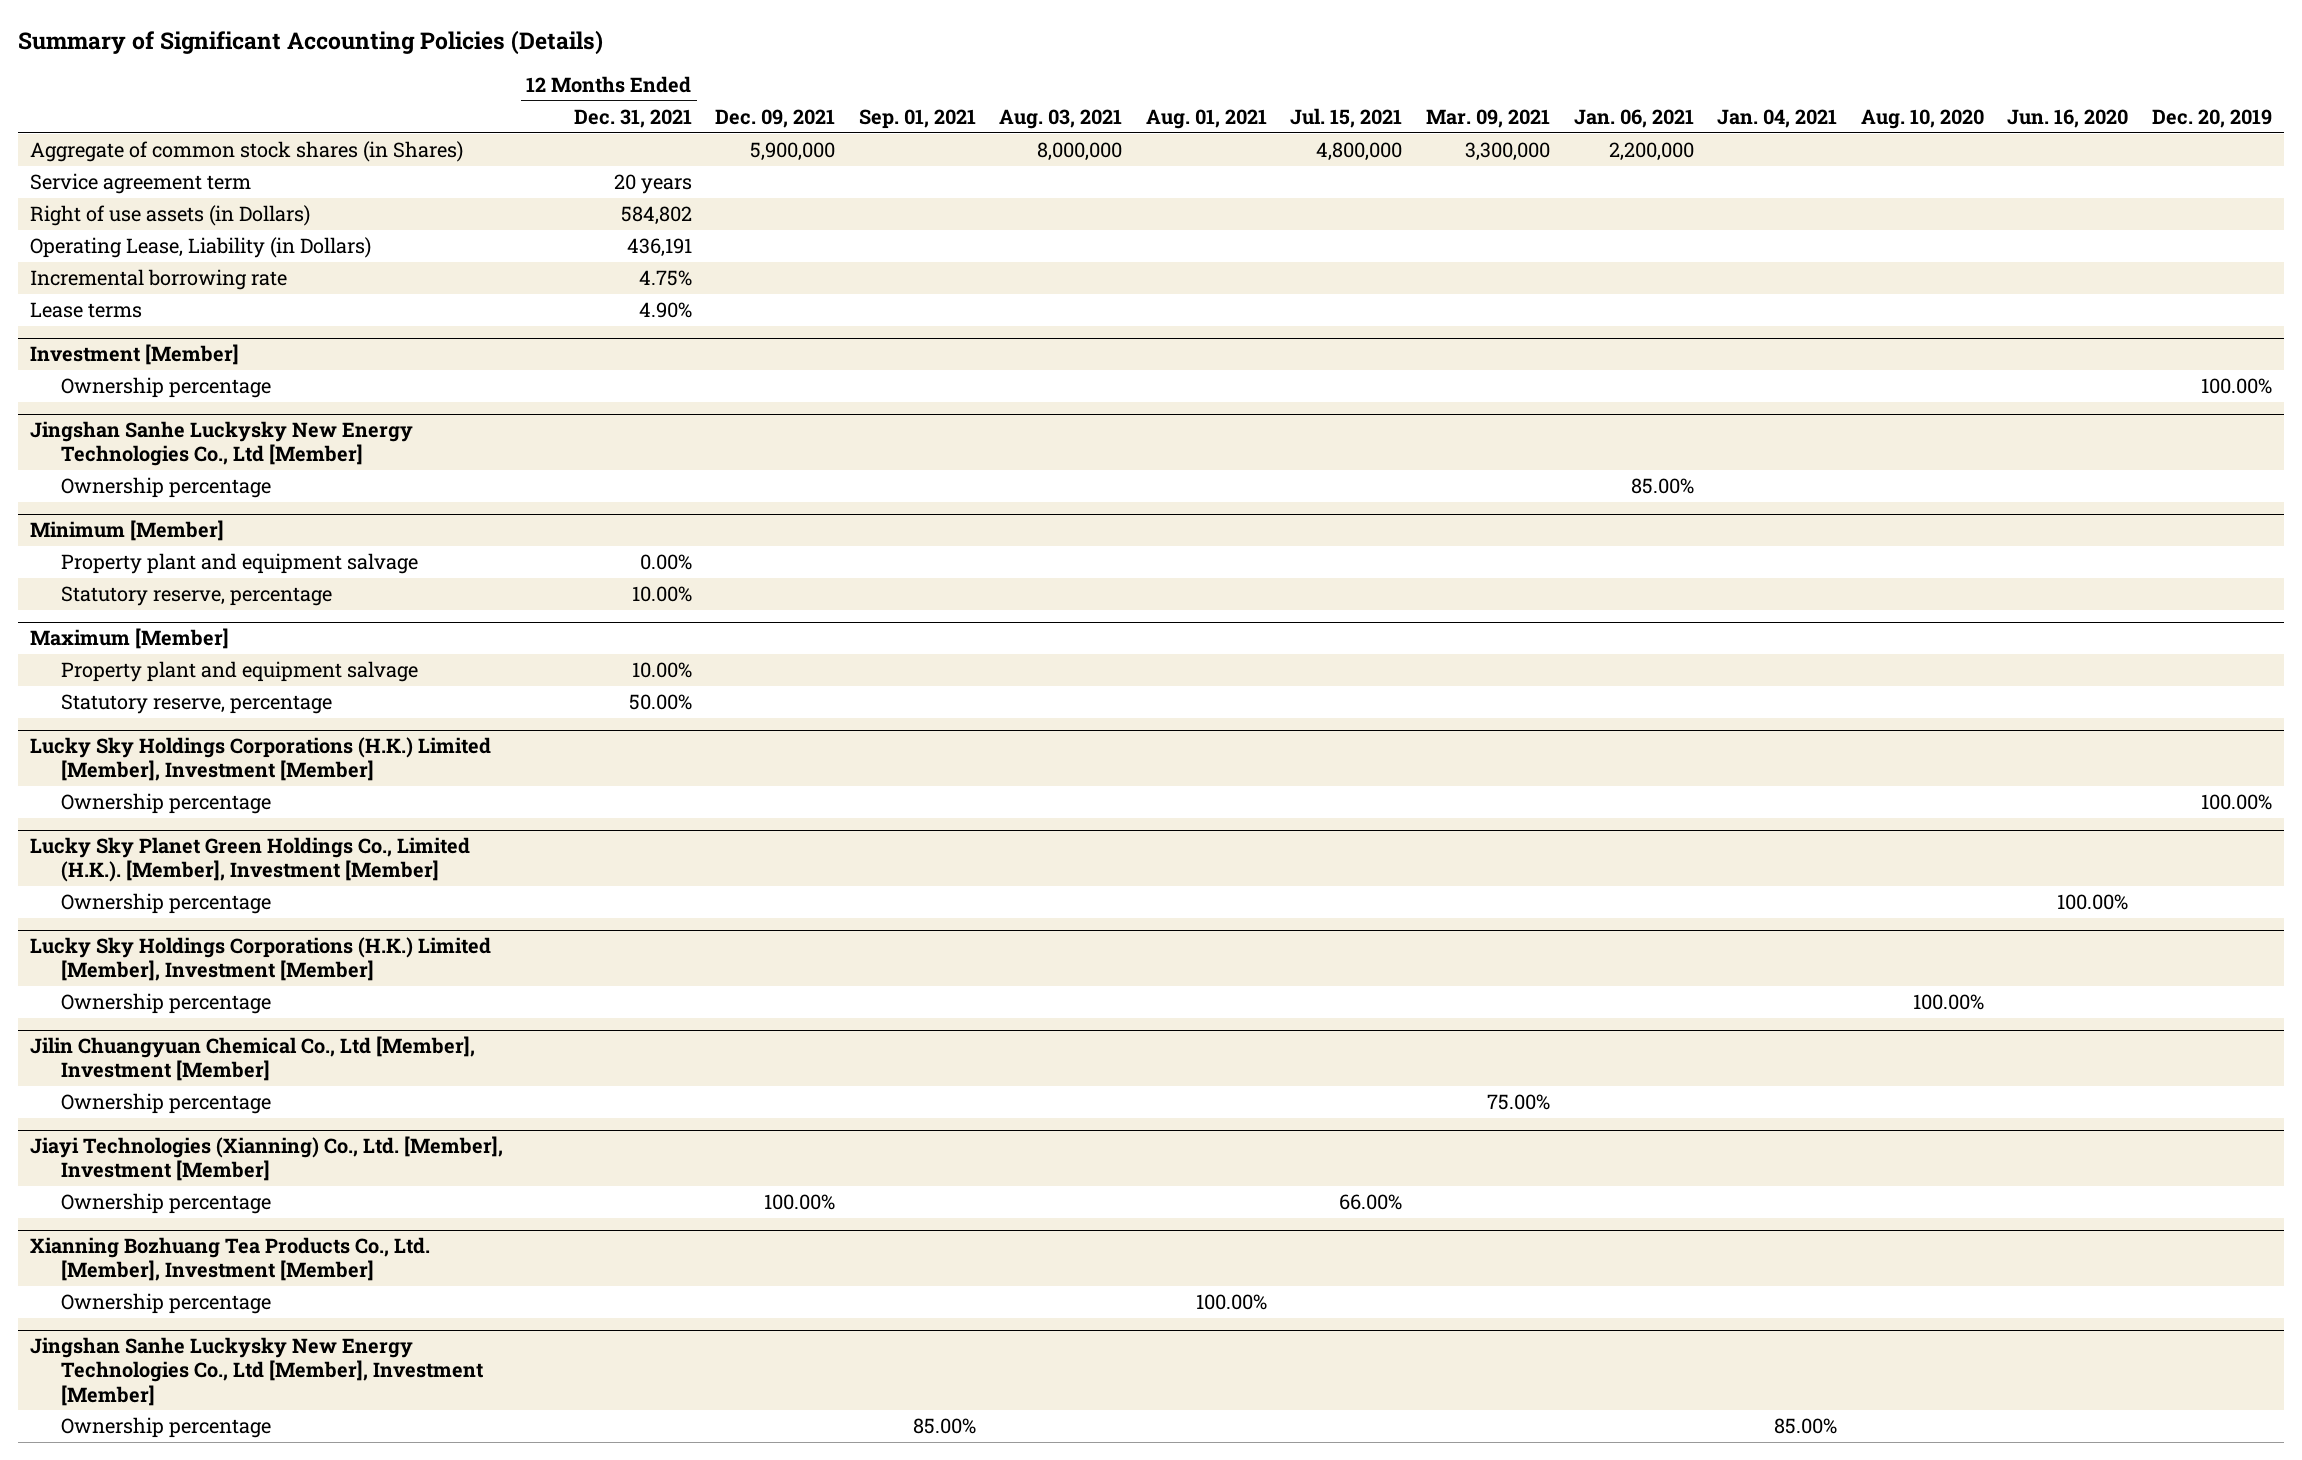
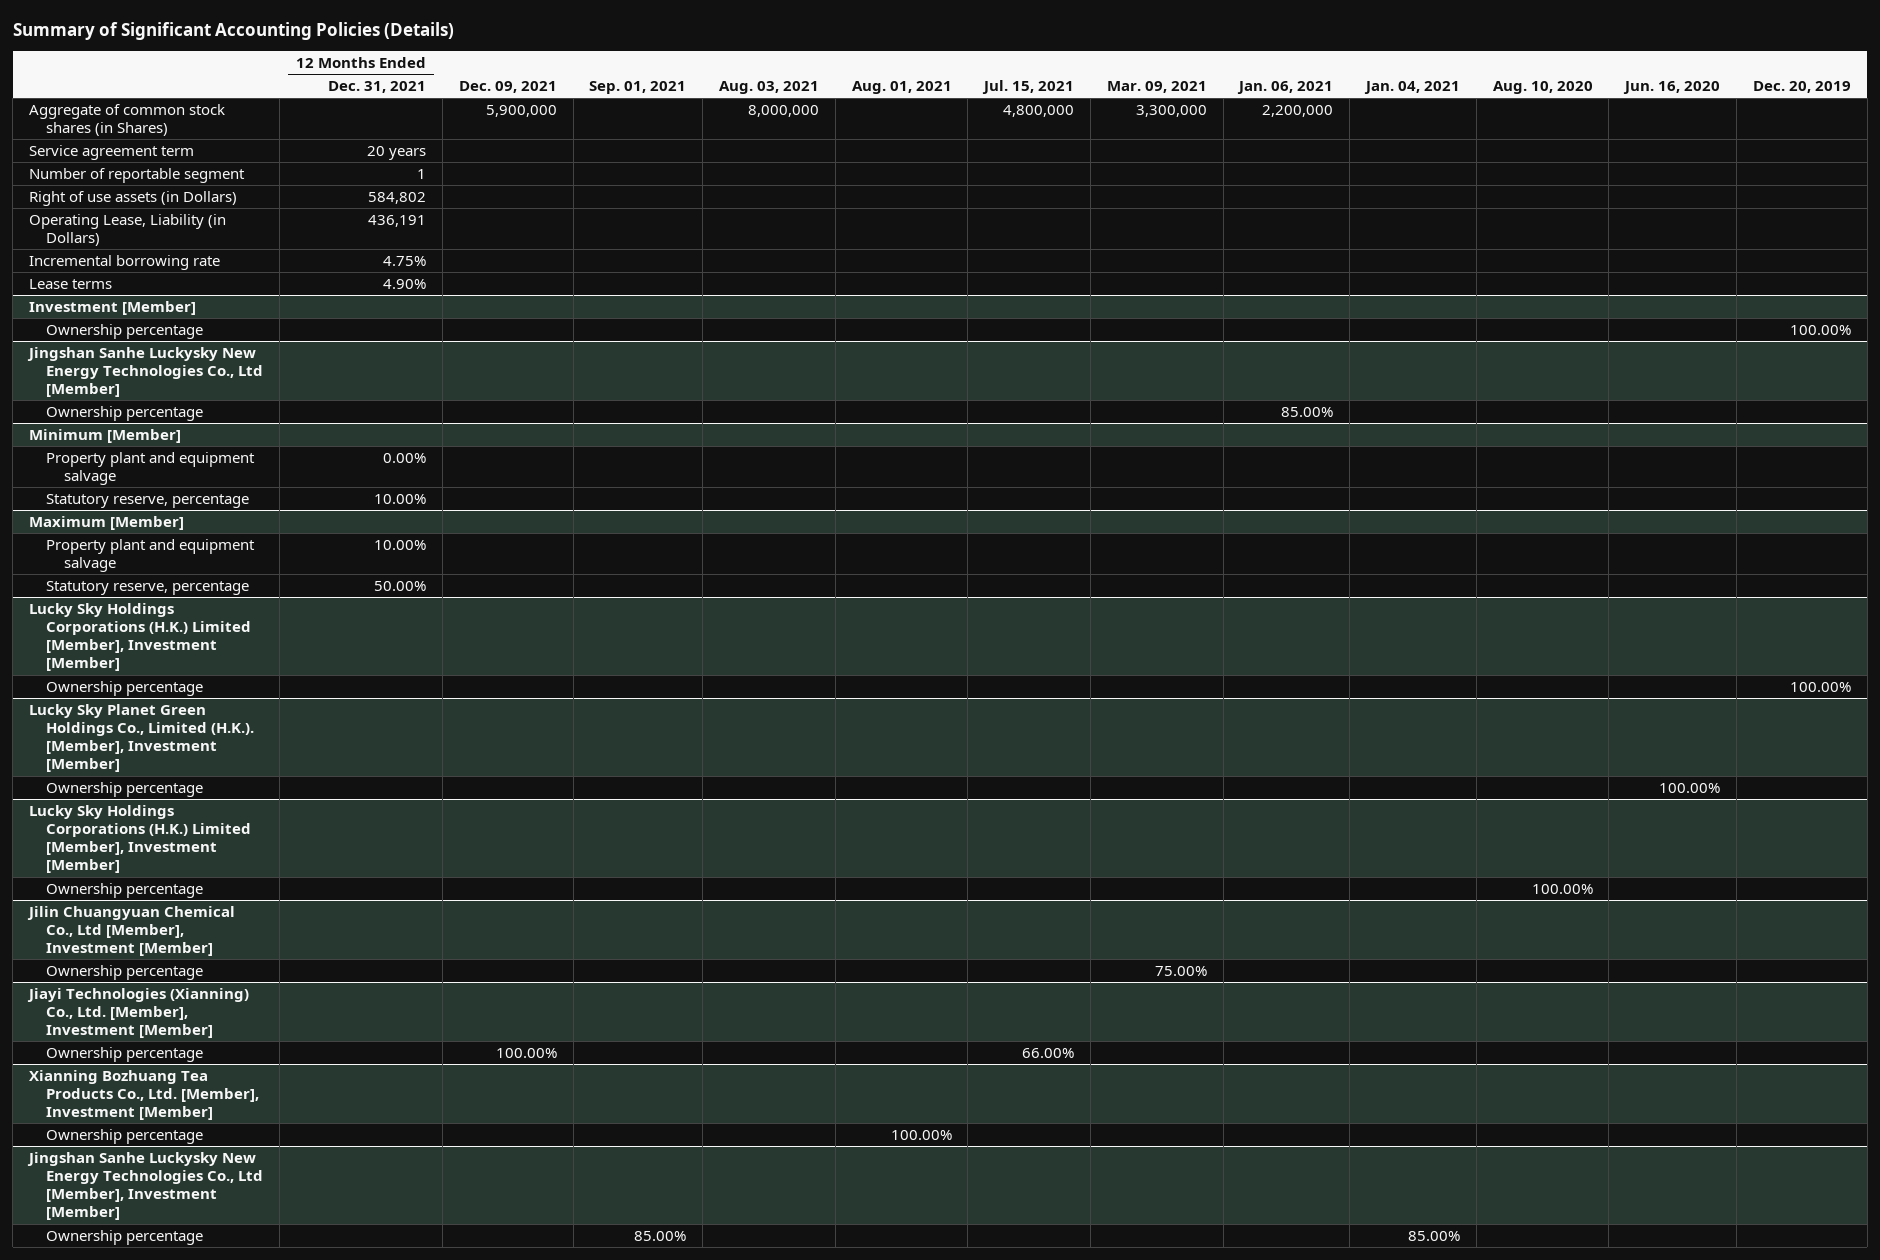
none -> [28,168,245,184] Number of reportable segment

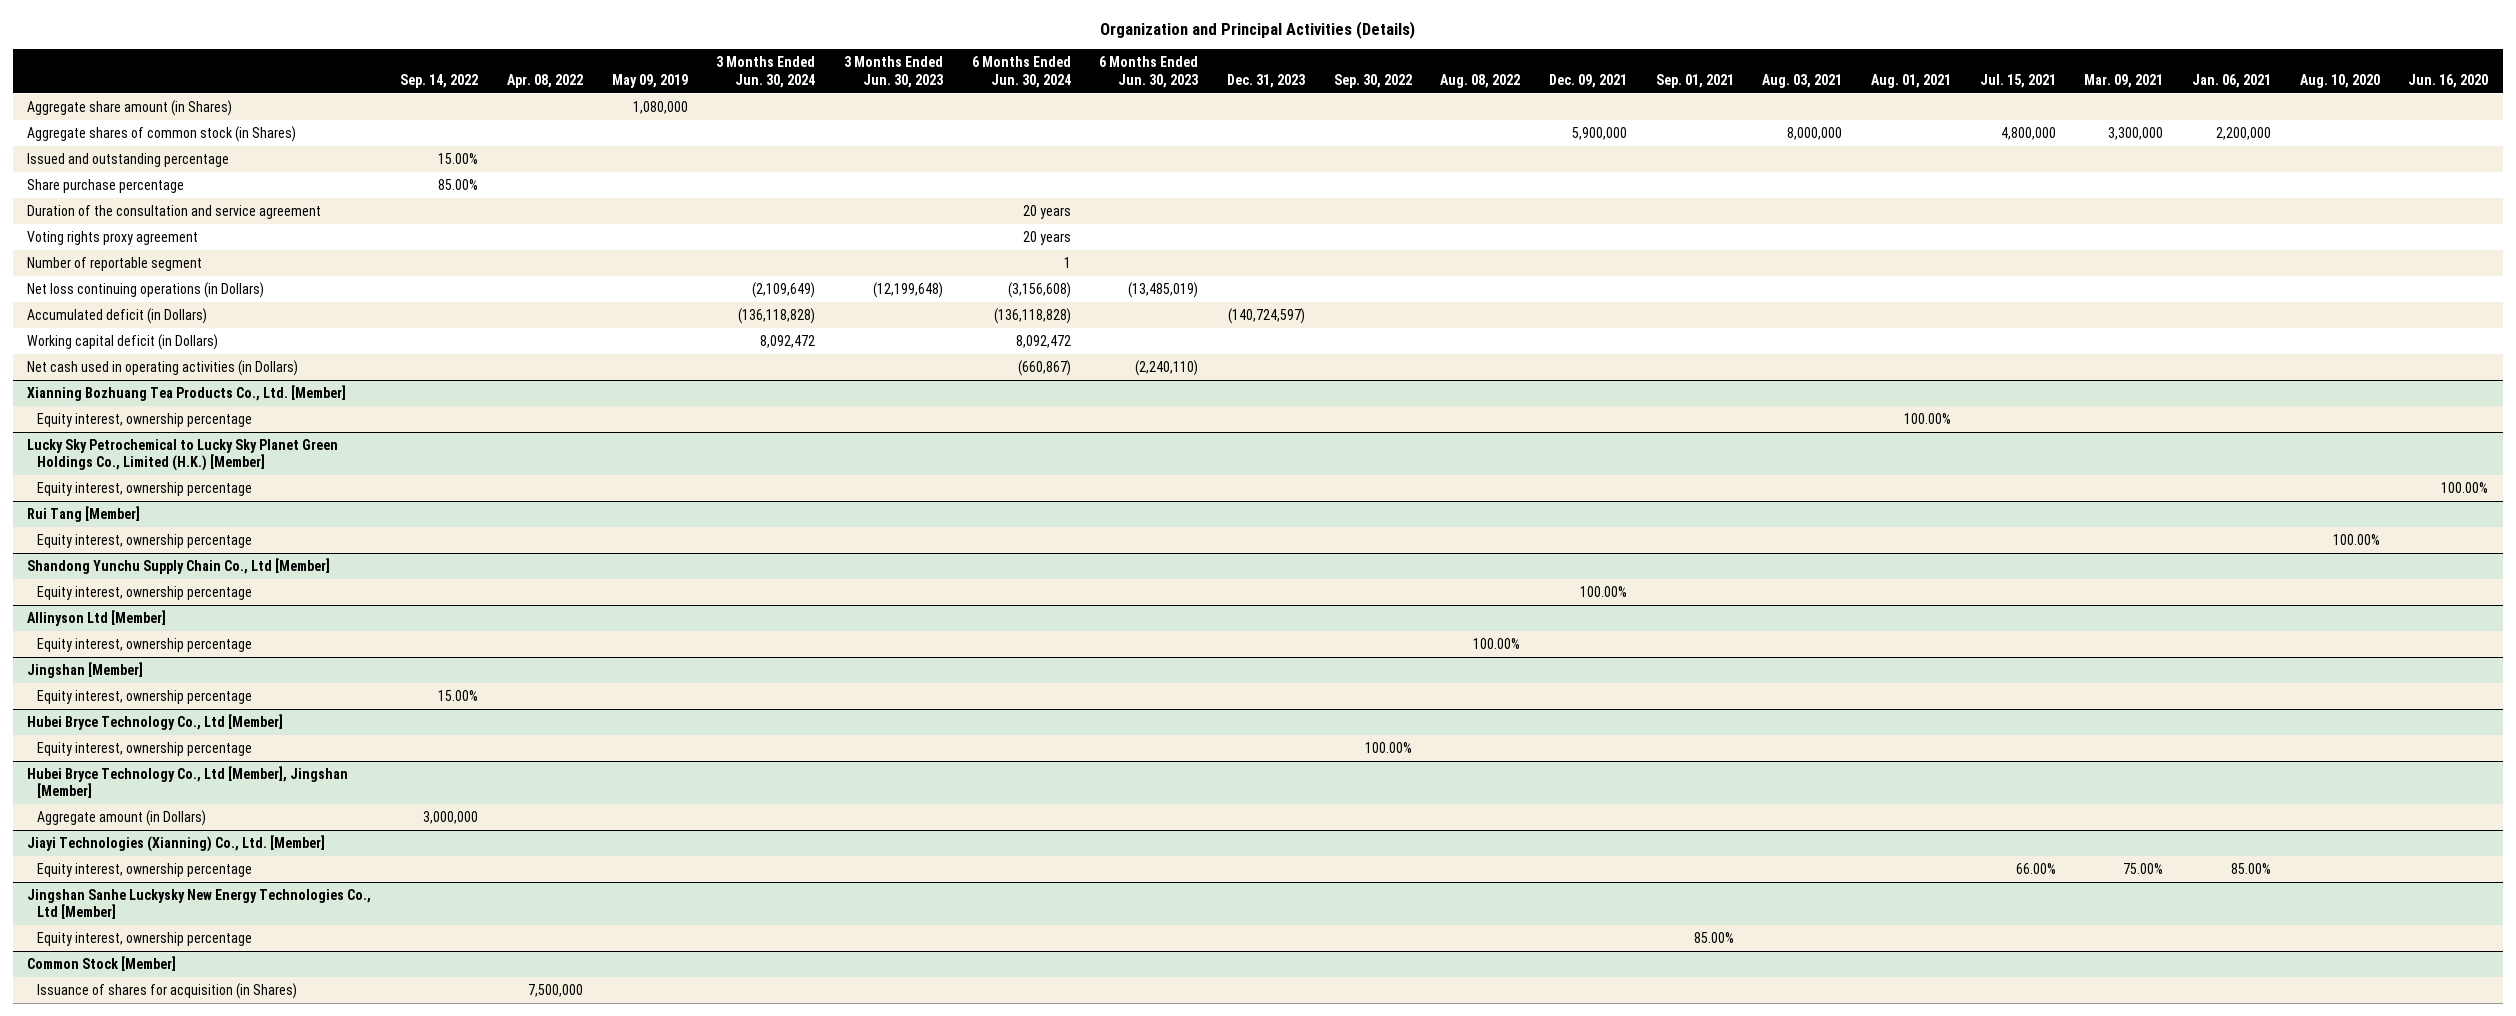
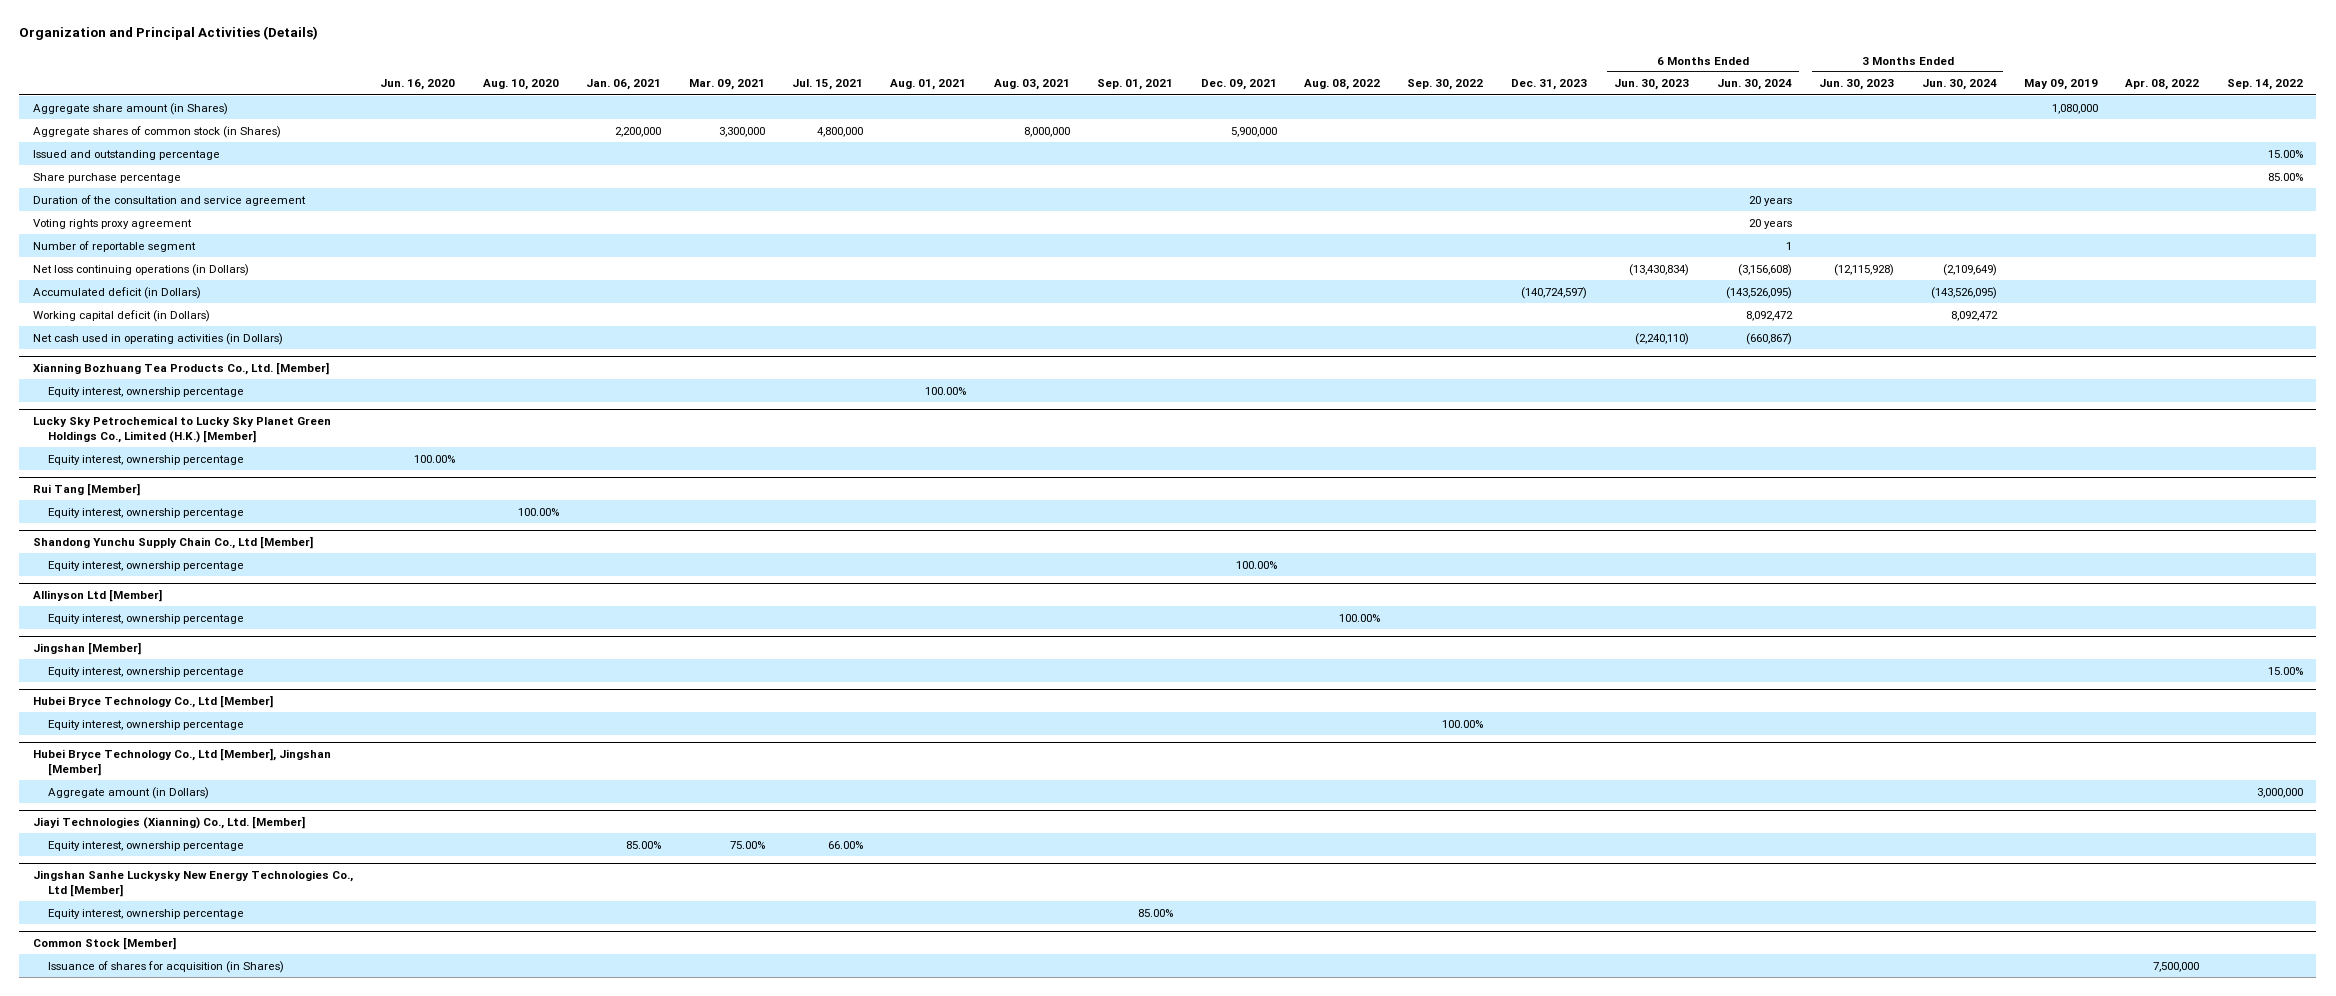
[872,281,943,298] (12,199,648) -> [1834,263,1895,276] (12,115,928)
[1128,281,1199,298] (13,485,019) -> [1629,263,1690,276] (13,430,834)
[738,307,816,324] (136,118,828) -> [1930,286,1997,299] (143,526,095)
[993,307,1071,324] (136,118,828) -> [1725,286,1792,299] (143,526,095)

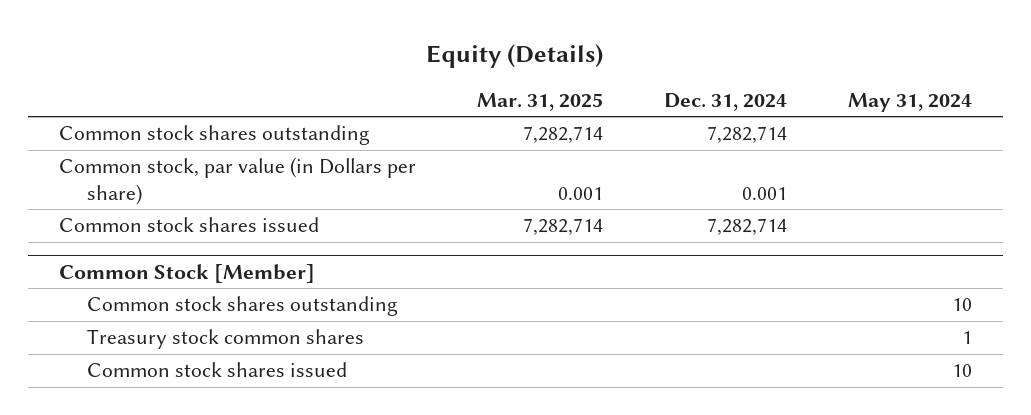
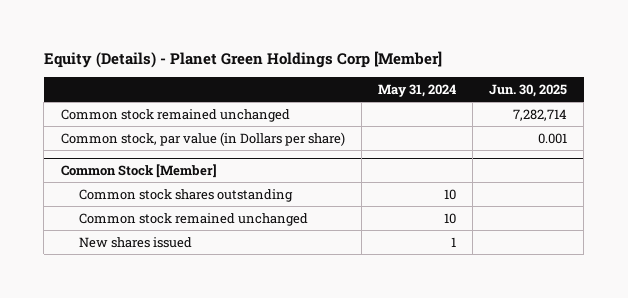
[426,43,604,68] Equity (Details) -> [43,51,442,69] Equity (Details) - Planet Green Holdings Corp [Member]
[476,92,603,111] Mar. 31, 2025 -> none
[663,92,787,111] Dec. 31, 2024 -> none
none -> [489,83,568,97] Jun. 30, 2025
[58,125,370,146] Common stock shares outstanding -> none
none -> [60,108,290,122] Common stock remained unchanged
[58,217,319,233] Common stock shares issued -> none
[87,329,365,350] Treasury stock common shares -> none
[87,362,348,378] Common stock shares issued -> [79,212,309,226] Common stock remained unchanged
none -> [79,236,193,248] New shares issued

